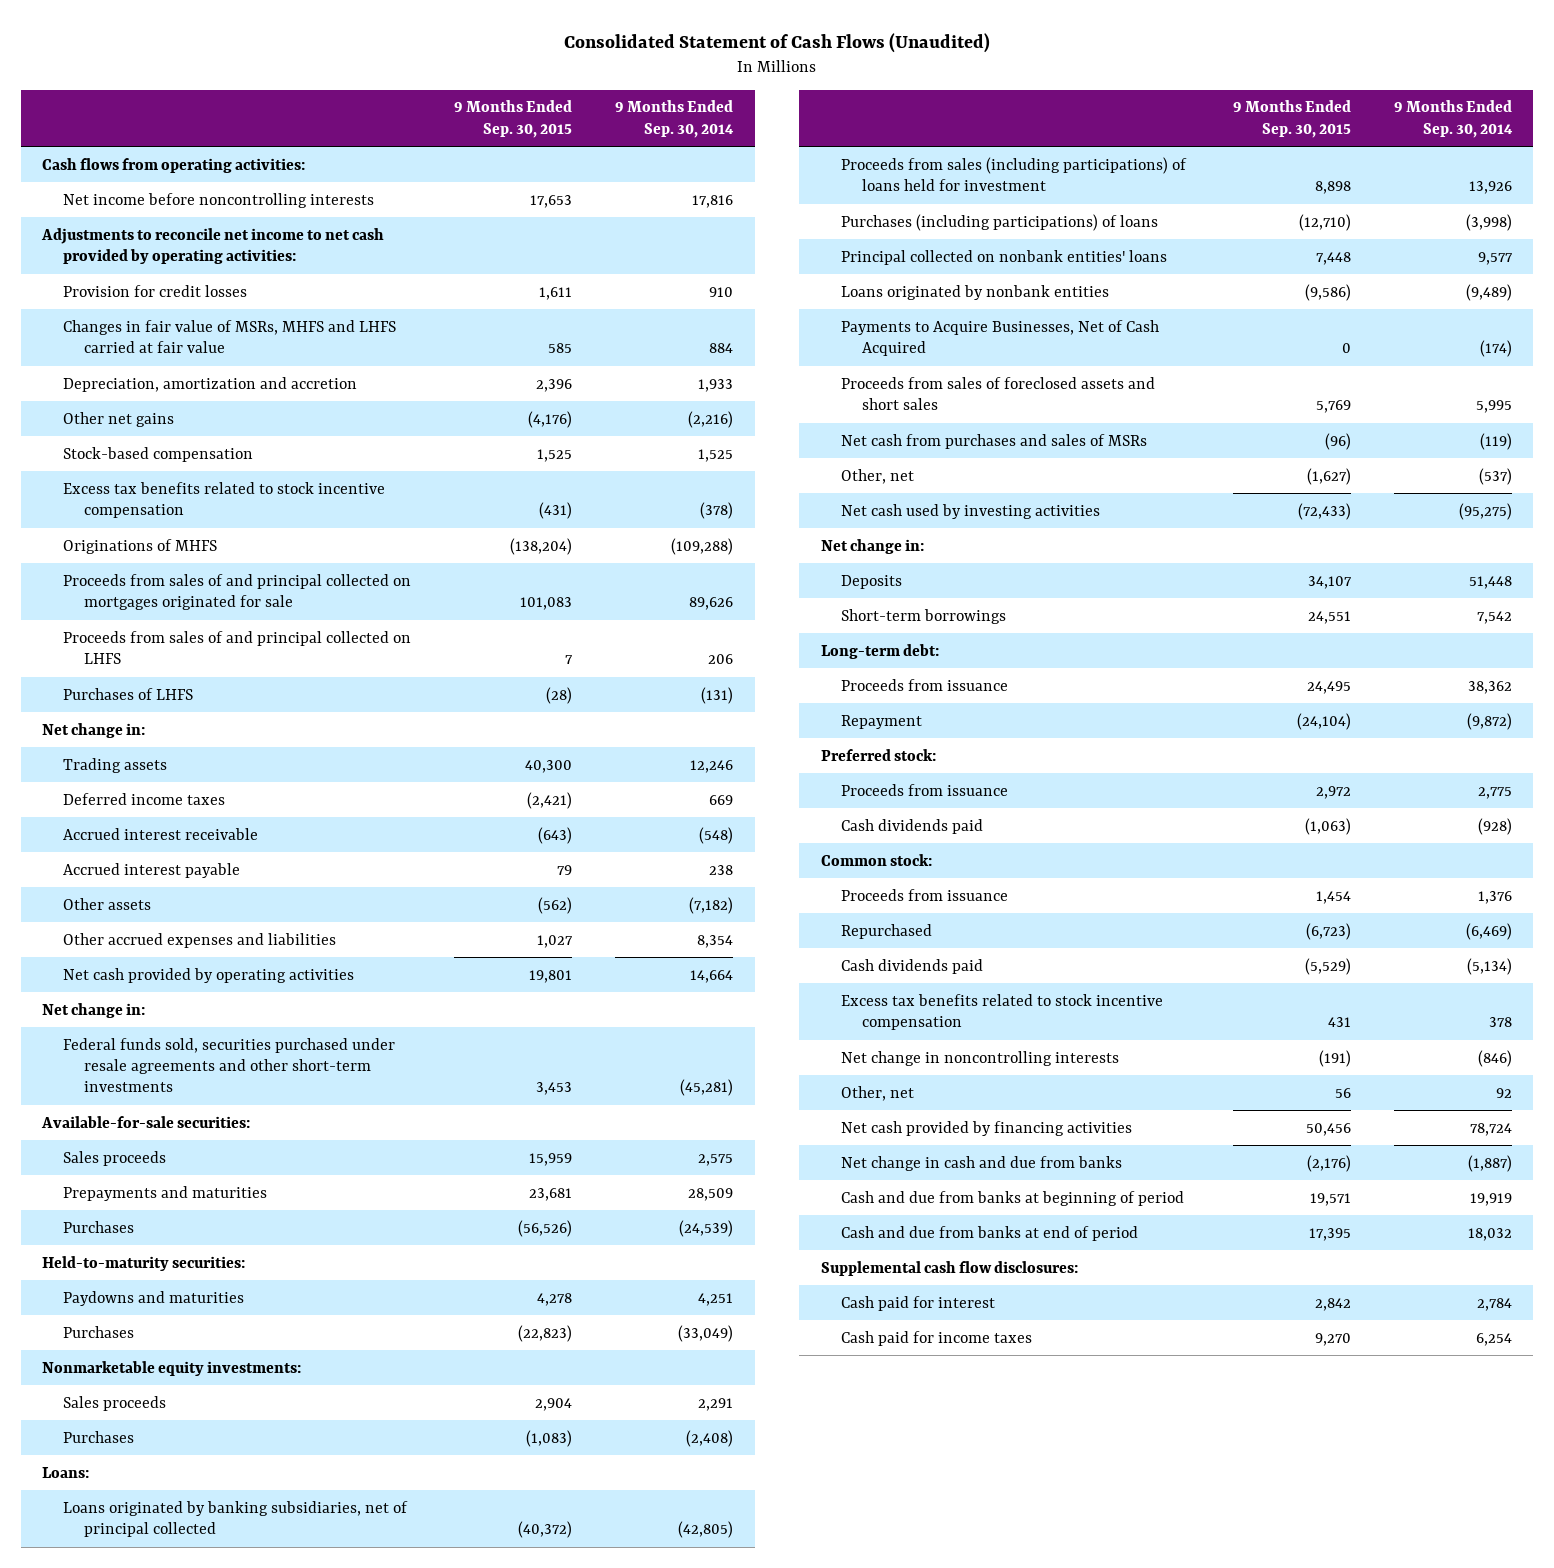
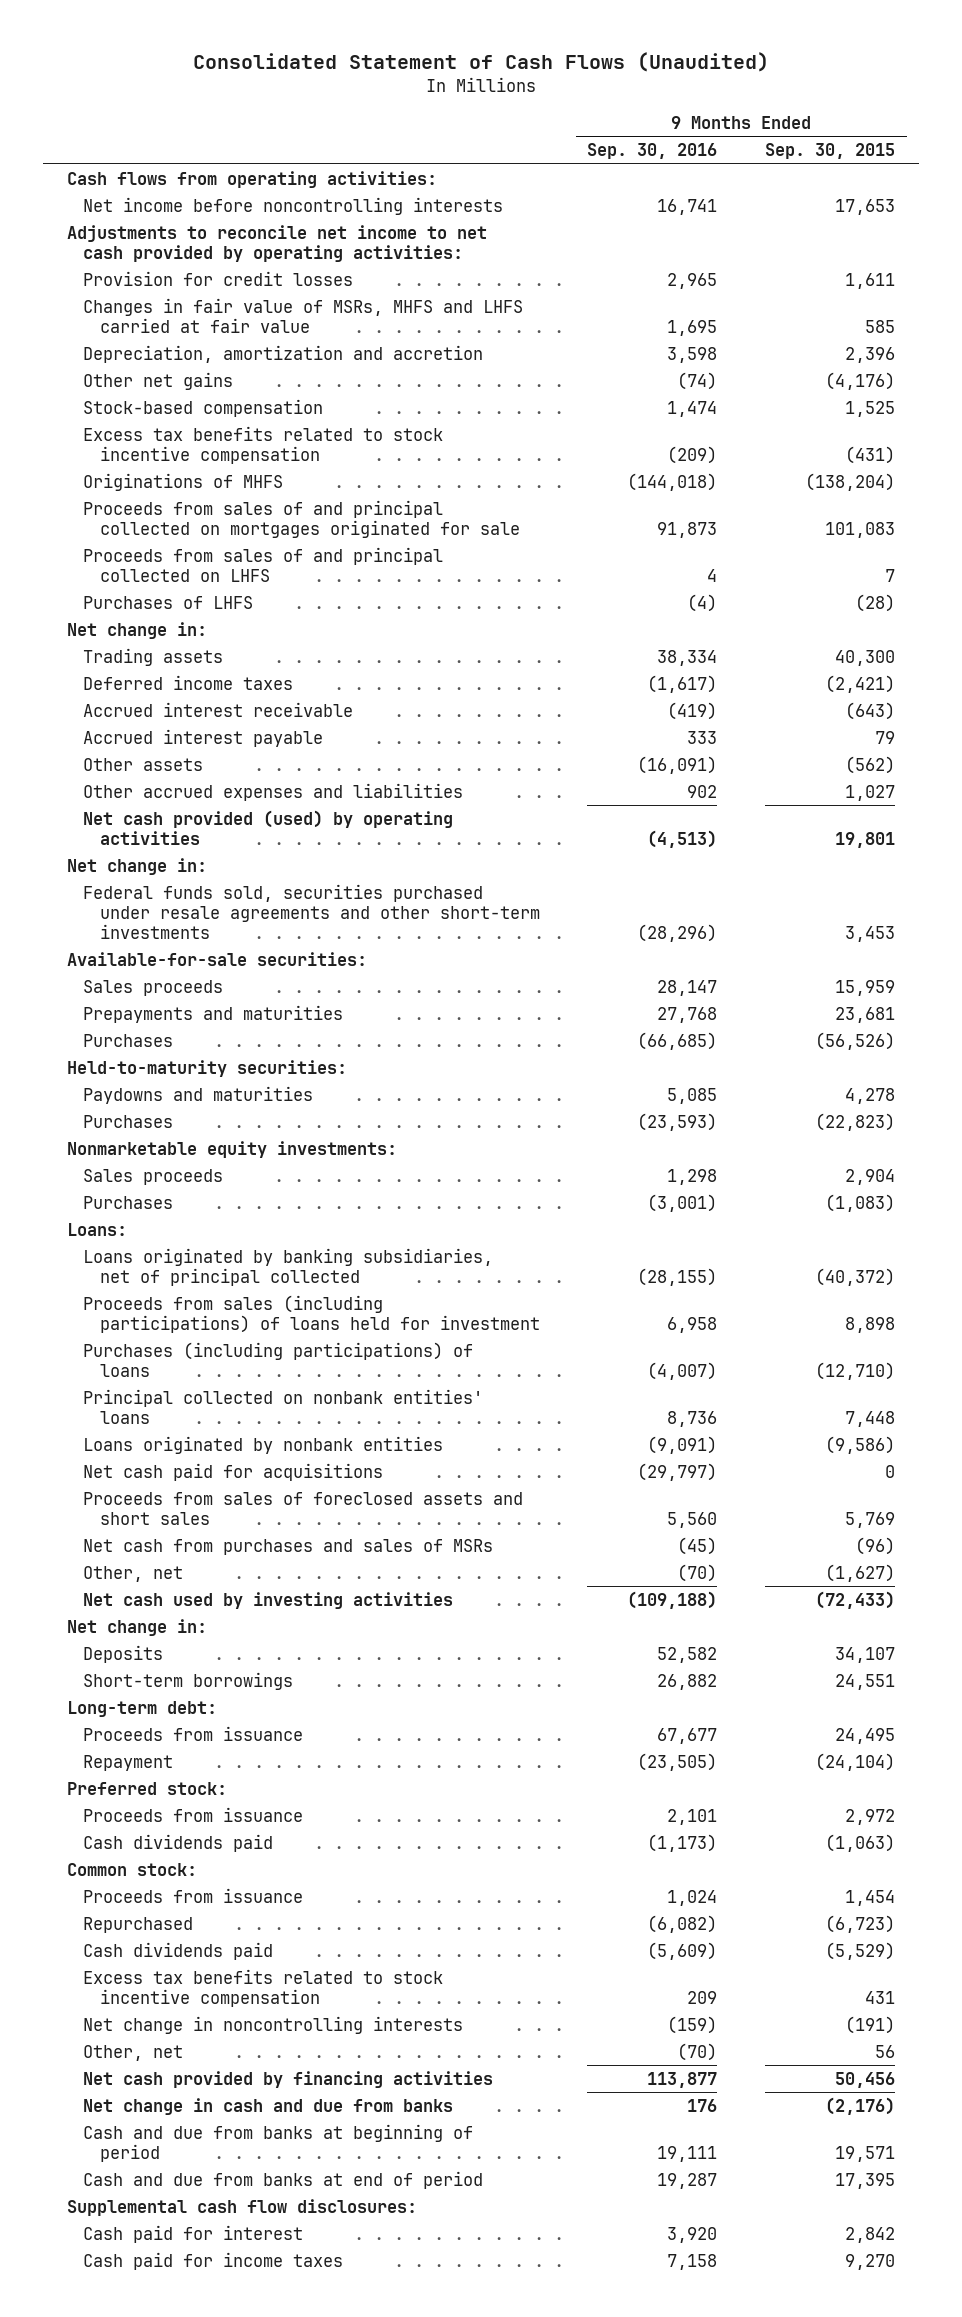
[615,100,735,138] 9 Months Ended Sep. 30, 2014 -> none
none -> [587,143,718,160] Sep. 30, 2016
[62,967,354,983] Net cash provided by operating activities -> [83,809,454,845] Net cash provided (used) by operating activities
[841,319,1160,357] Payments to Acquire Businesses, Net of Cash Acquired -> [83,1462,384,1481] Net cash paid for acquisitions

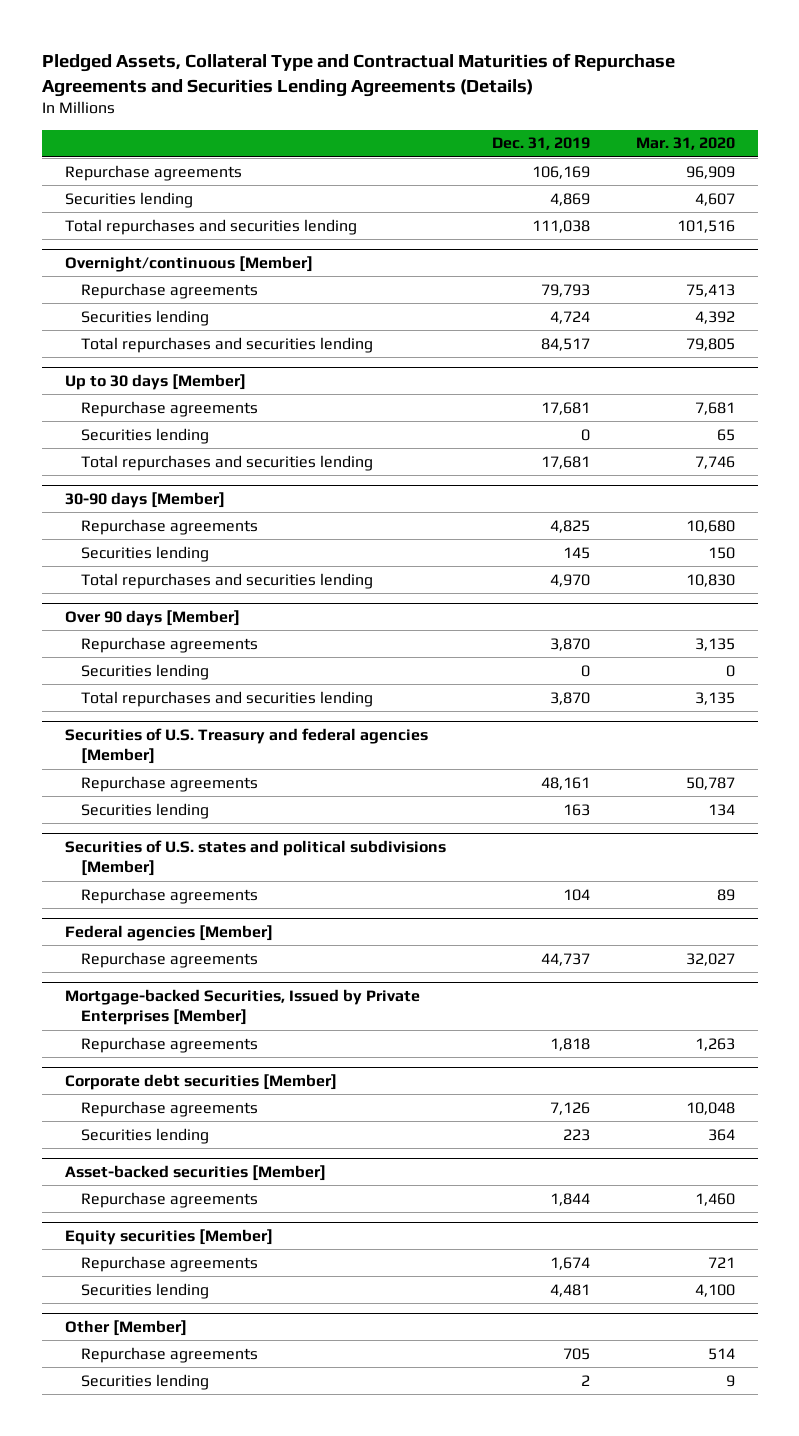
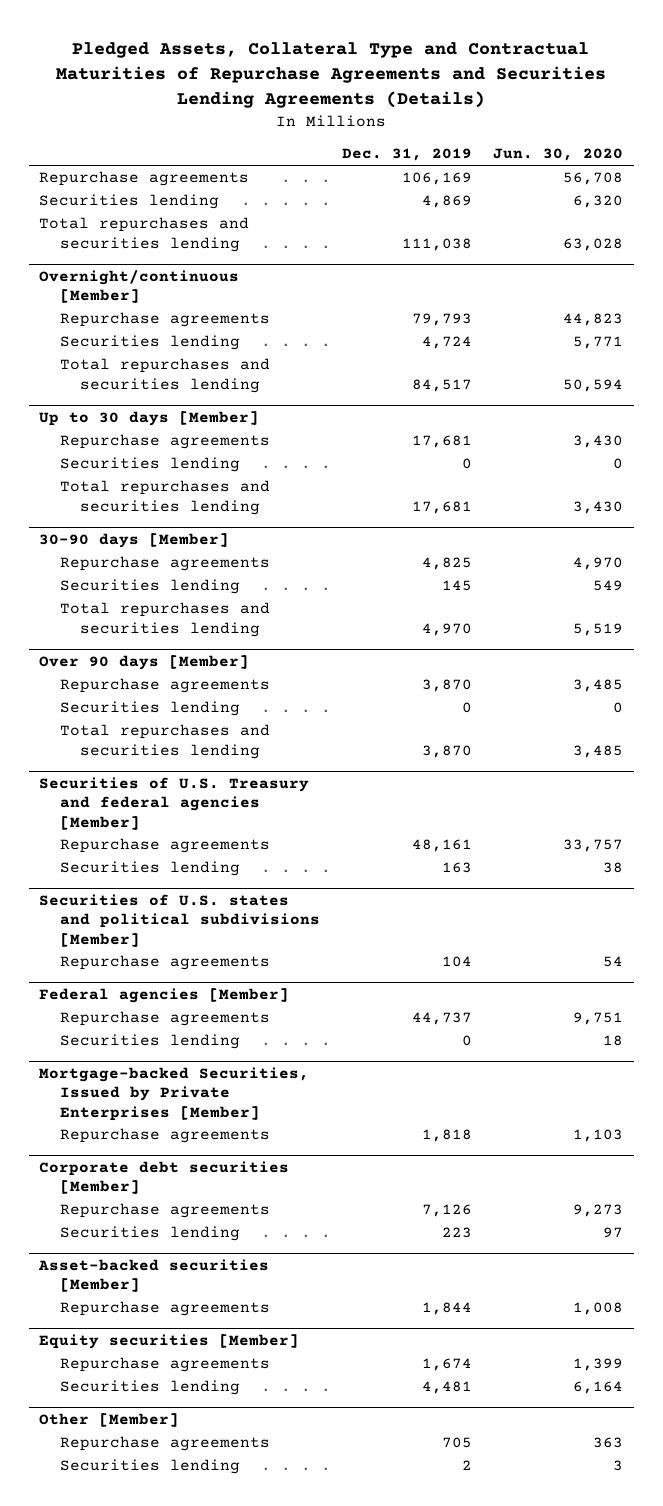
[635,137,735,151] Mar. 31, 2020 -> none
none -> [493,148,624,162] Jun. 30, 2020
none -> [59,1034,240,1050] Securities lending

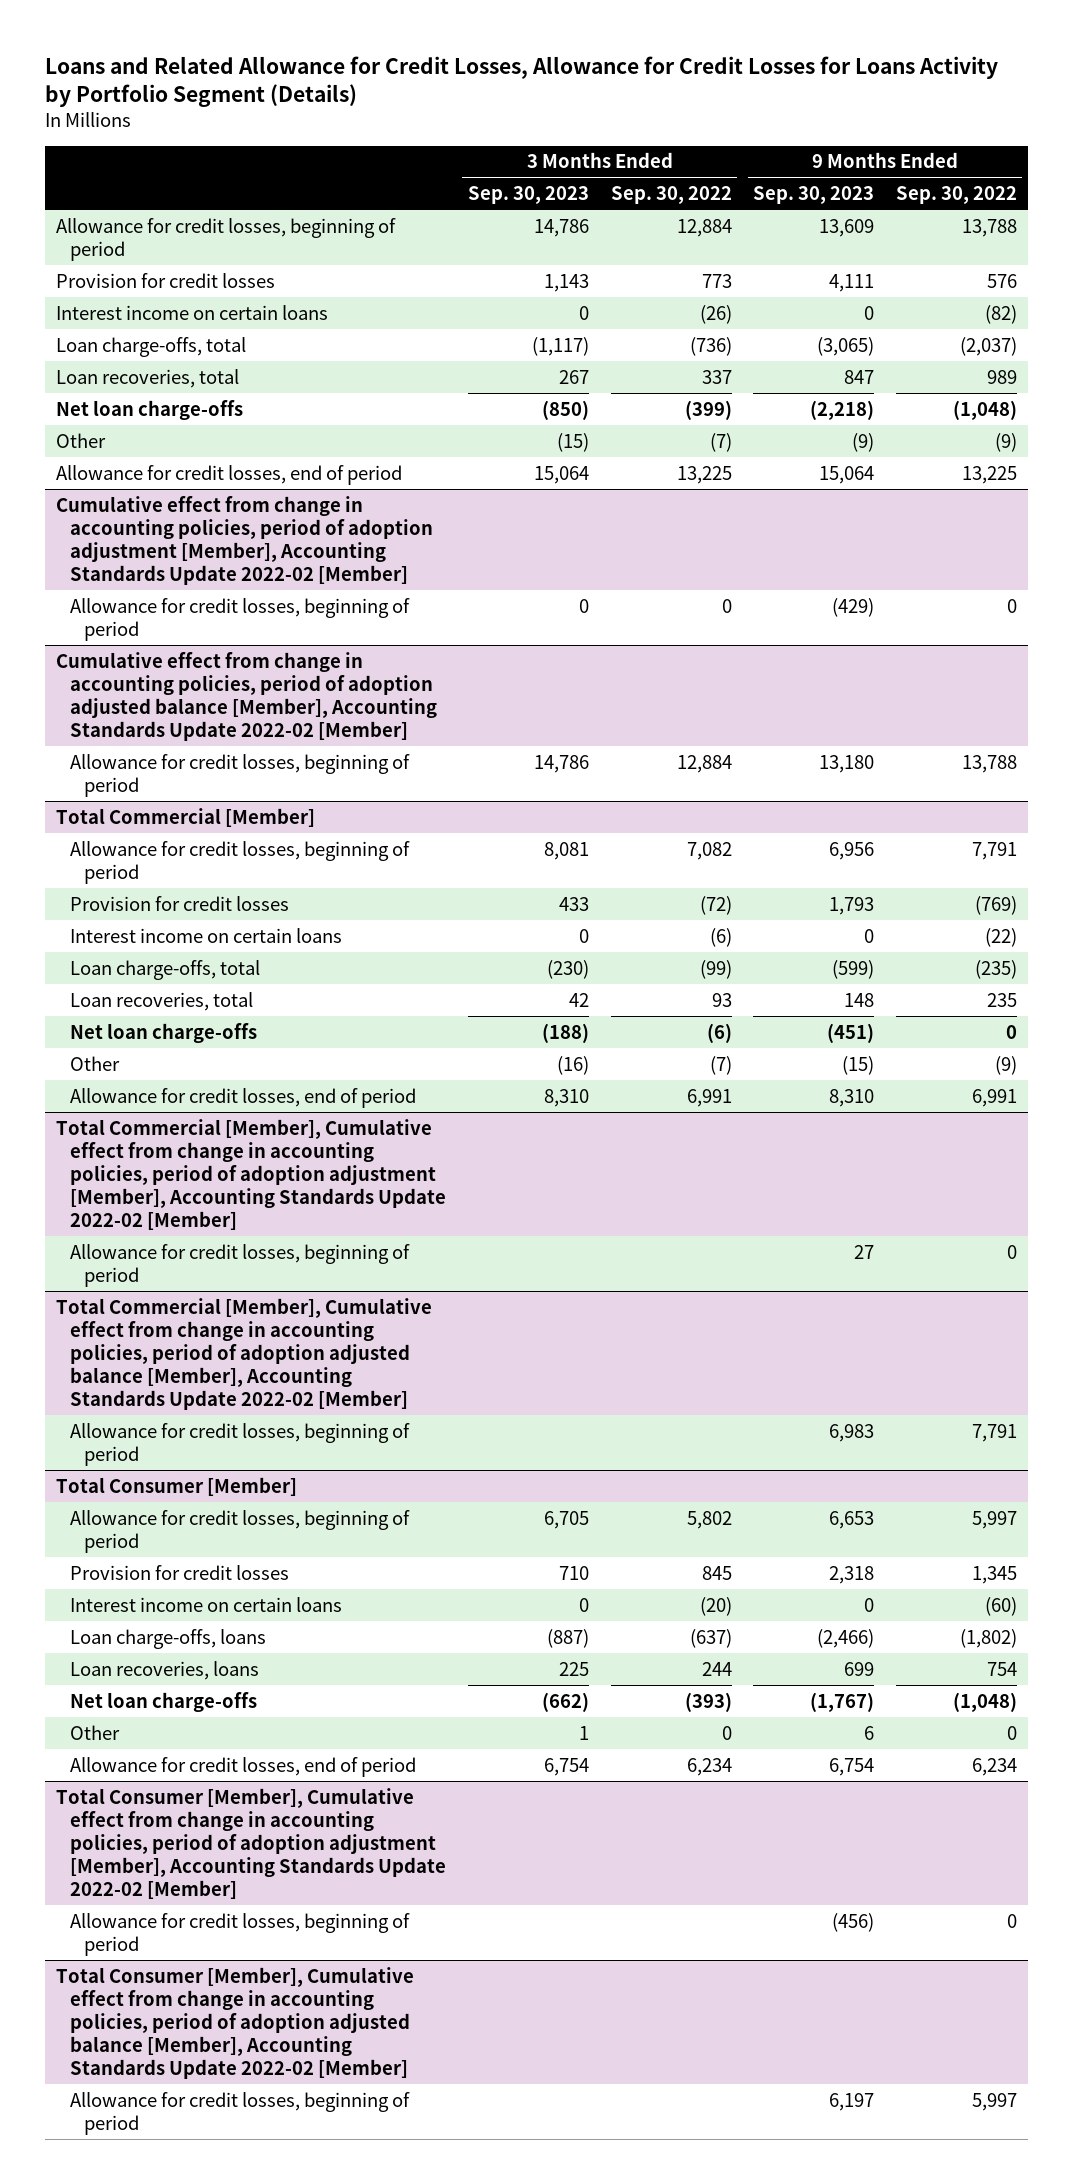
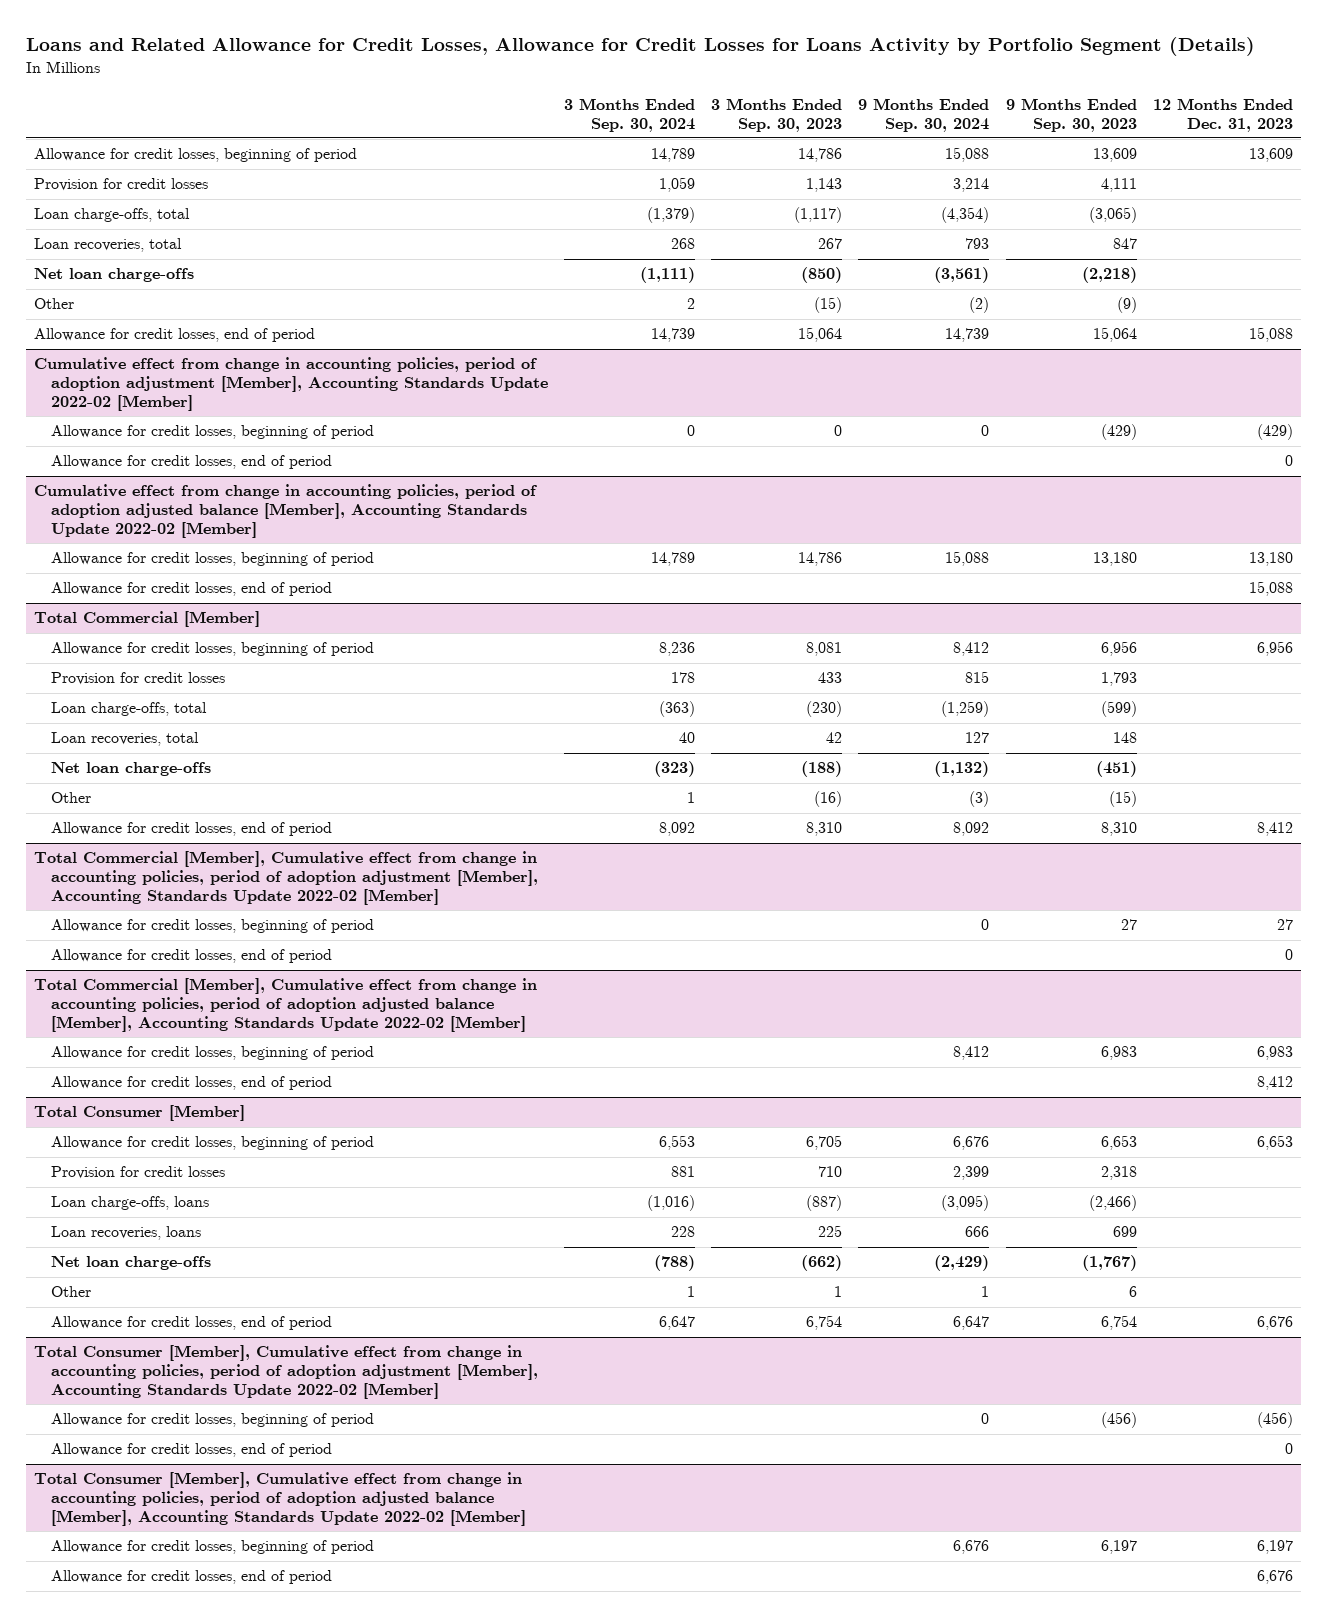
[610,185,732,204] Sep. 30, 2022 -> none
[895,185,1017,204] Sep. 30, 2022 -> none
none -> [563,97,695,132] 3 Months Ended Sep. 30, 2024
none -> [858,97,990,132] 9 Months Ended Sep. 30, 2024
none -> [1152,97,1293,132] 12 Months Ended Dec. 31, 2023
[55,304,328,320] Interest income on certain loans -> none
none -> [50,455,332,470] Allowance for credit losses, end of period
none -> [50,582,332,597] Allowance for credit losses, end of period
[70,927,343,943] Interest income on certain loans -> none
none -> [50,949,332,964] Allowance for credit losses, end of period
none -> [50,1076,332,1091] Allowance for credit losses, end of period
[70,1596,343,1612] Interest income on certain loans -> none
none -> [50,1443,332,1458] Allowance for credit losses, end of period
none -> [50,1570,332,1585] Allowance for credit losses, end of period

